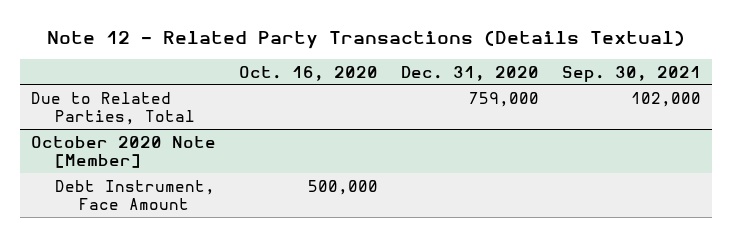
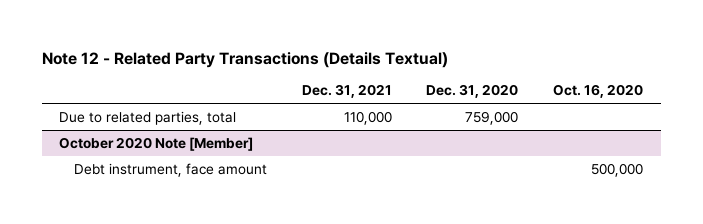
[561,65,701,82] Sep. 30, 2021 -> none
none -> [301,84,392,99] Dec. 31, 2021
[31,91,195,126] Due to Related Parties, Total -> [59,110,237,125] Due to related parties, total
[54,179,215,211] Debt Instrument, Face Amount -> [73,162,267,177] Debt instrument, face amount

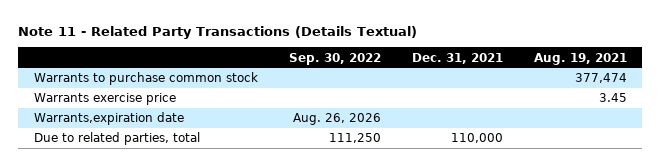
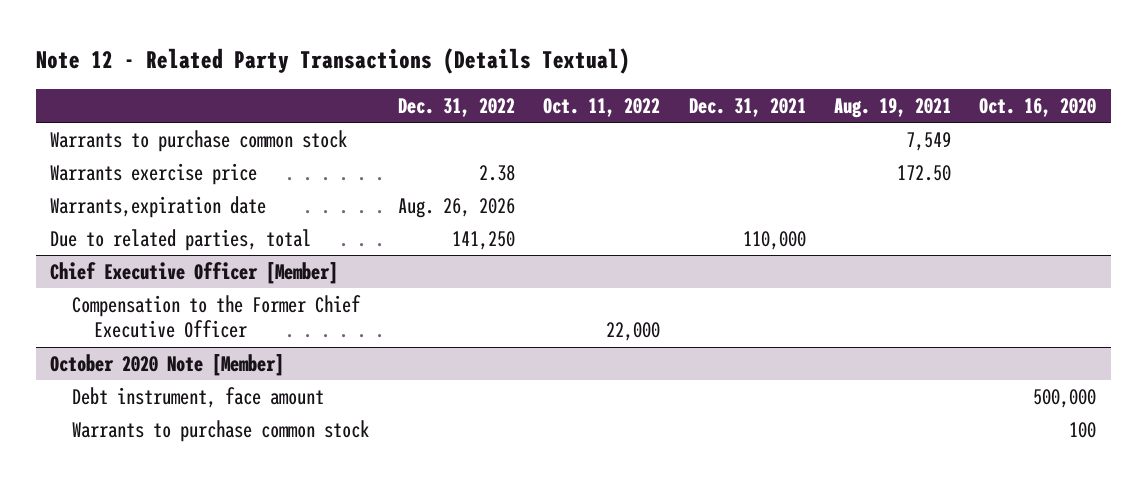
[18,25,418,39] Note 11 - Related Party Transactions (Details Textual) -> [36,48,631,75] Note 12 - Related Party Transactions (Details Textual)
[288,52,381,65] Sep. 30, 2022 -> none
none -> [397,97,515,117] Dec. 31, 2022
none -> [543,97,661,117] Oct. 11, 2022
none -> [979,97,1097,117] Oct. 16, 2020
[574,73,627,84] 377,474 -> [905,131,951,151] 7,549
[598,93,627,103] 3.45 -> [896,164,951,181] 172.50
none -> [50,261,339,284] Chief Executive Officer [Member]
none -> [72,294,362,339] Compensation to the Former Chief Executive Officer
none -> [50,353,285,376] October 2020 Note [Member]
none -> [72,386,325,408] Debt instrument, face amount
none -> [72,419,370,442] Warrants to purchase common stock

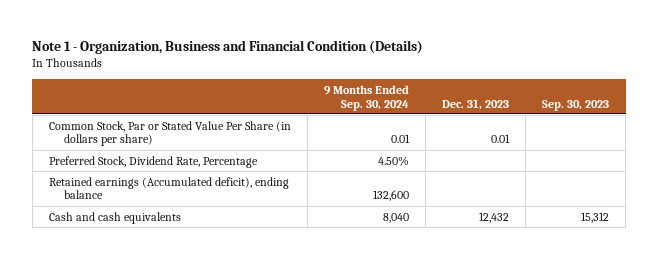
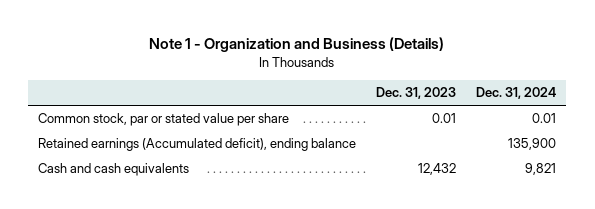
[32,39,424,54] Note 1 - Organization, Business and Financial Condition (Details) -> [149,36,445,52] Note 1 - Organization and Business (Details)
[323,84,409,111] 9 Months Ended Sep. 30, 2024 -> none
[542,99,610,111] Sep. 30, 2023 -> none
none -> [476,87,557,100] Dec. 31, 2024
[48,155,258,168] Preferred Stock, Dividend Rate, Percentage -> none
[48,120,291,147] Common Stock, Par or Stated Value Per Share (in dollars per share) -> [38,113,290,127] Common stock, par or stated value per share

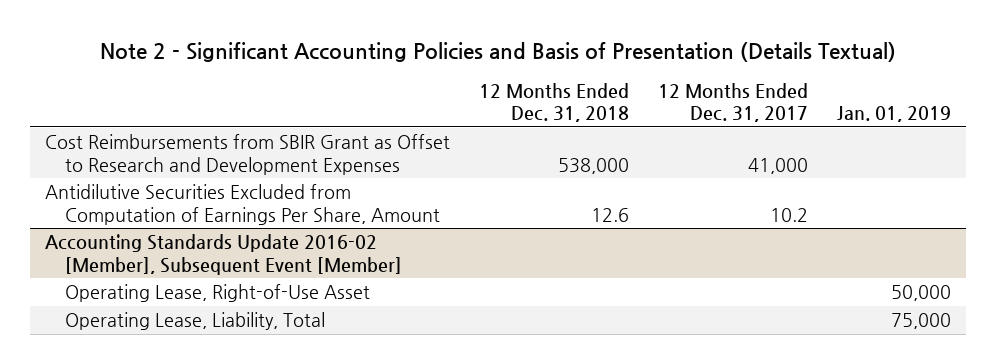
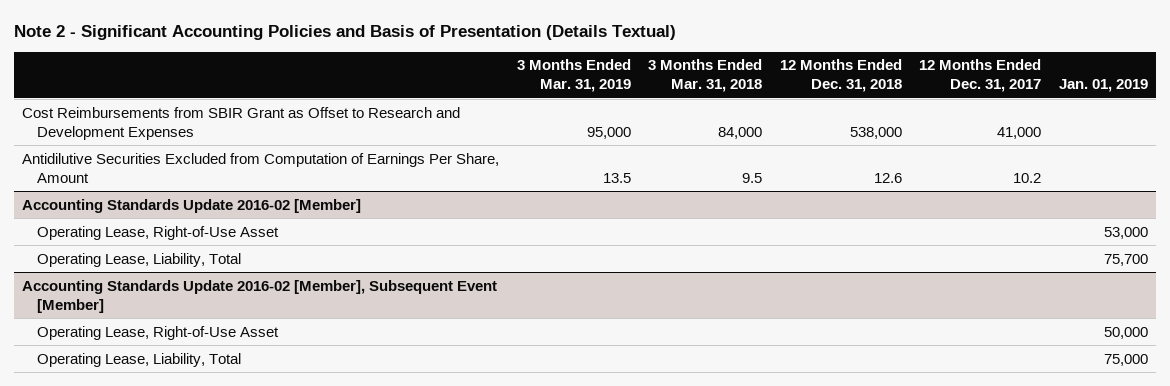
none -> [516,59,631,93] 3 Months Ended Mar. 31, 2019
none -> [648,59,763,93] 3 Months Ended Mar. 31, 2018
none -> [22,198,362,213] Accounting Standards Update 2016-02 [Member]
none -> [36,225,279,240] Operating Lease, Right-of-Use Asset
none -> [36,252,241,267] Operating Lease, Liability, Total

